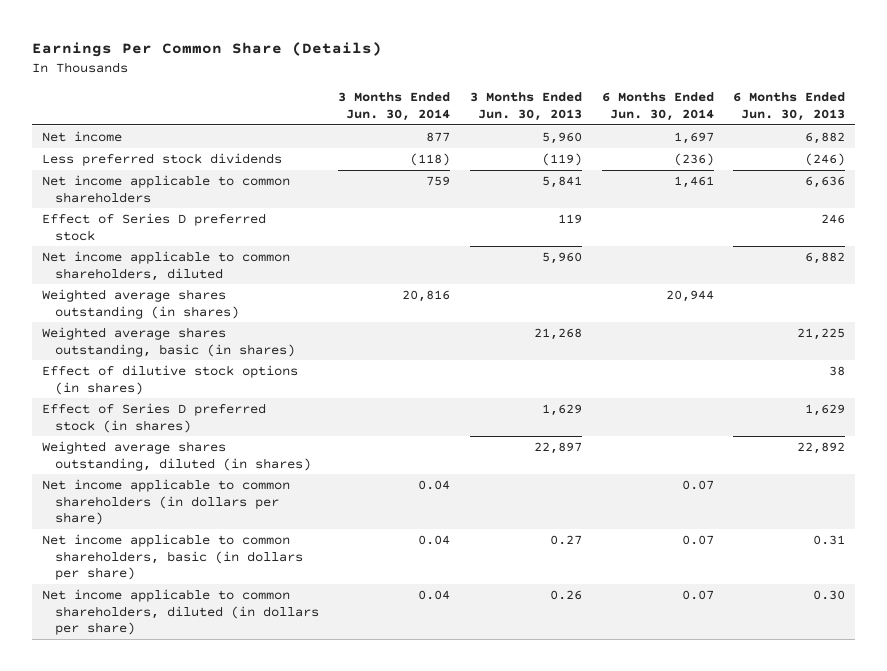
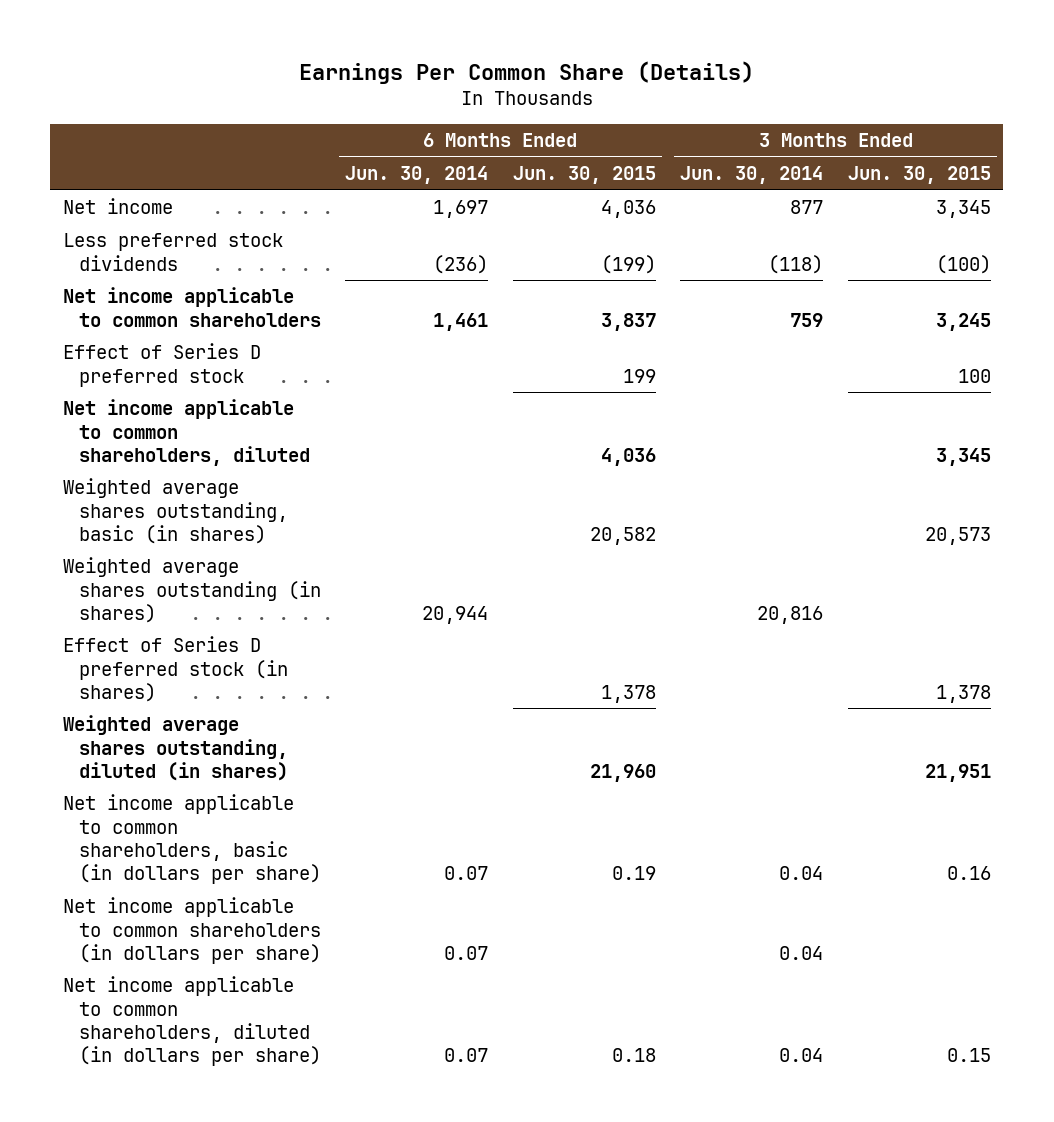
[470,92,583,121] 3 Months Ended Jun. 30, 2013 -> none
[733,92,846,121] 6 Months Ended Jun. 30, 2013 -> none
none -> [512,166,656,185] Jun. 30, 2015
none -> [847,166,991,185] Jun. 30, 2015
[41,364,298,395] Effect of dilutive stock options (in shares) -> none
[41,288,239,319] Weighted average shares outstanding (in shares) -> [62,557,321,623] Weighted average shares outstanding (in shares)
[41,478,290,526] Net income applicable to common shareholders (in dollars per share) -> [62,897,321,964] Net income applicable to common shareholders (in dollars per share)

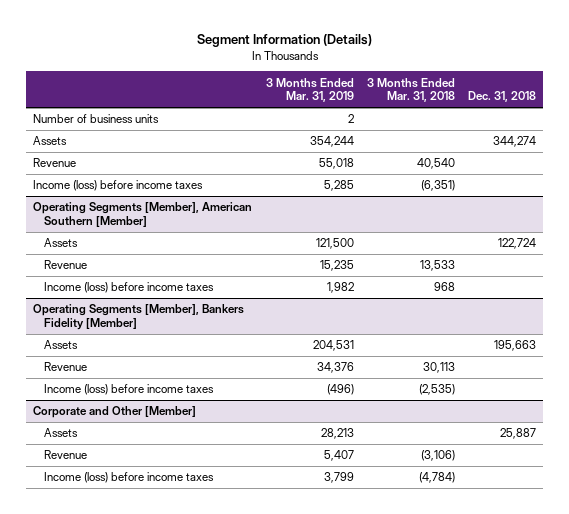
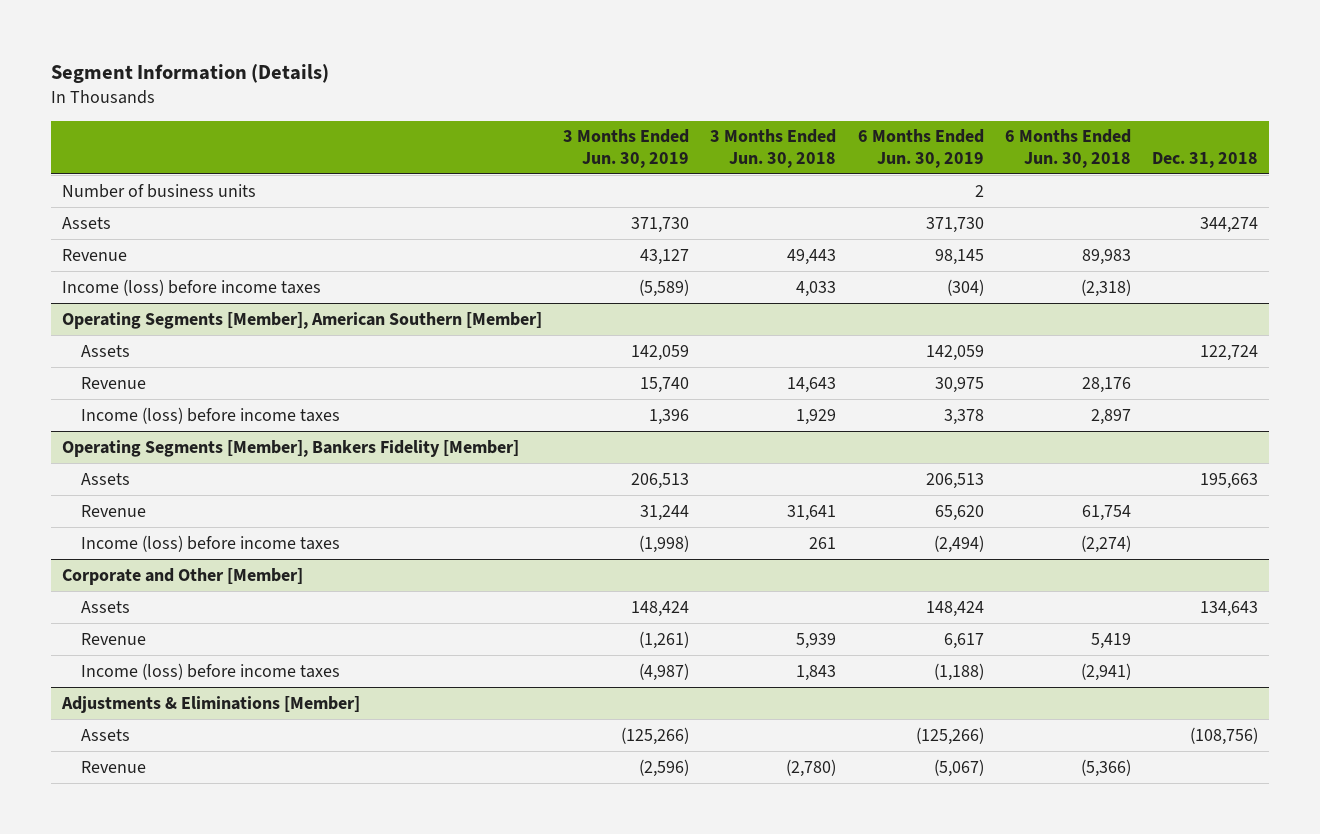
[265,77,354,103] 3 Months Ended Mar. 31, 2019 -> none
[366,77,455,103] 3 Months Ended Mar. 31, 2018 -> none
none -> [563,129,690,168] 3 Months Ended Jun. 30, 2019
none -> [710,129,837,168] 3 Months Ended Jun. 30, 2018
none -> [857,129,984,168] 6 Months Ended Jun. 30, 2019
none -> [1004,129,1131,168] 6 Months Ended Jun. 30, 2018
[500,428,537,440] 25,887 -> [1200,600,1259,617] 134,643
none -> [60,695,360,713] Adjustments & Eliminations [Member]
none -> [80,728,130,741] Assets
none -> [80,760,146,773] Revenue

